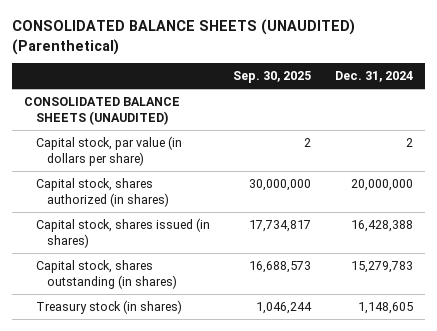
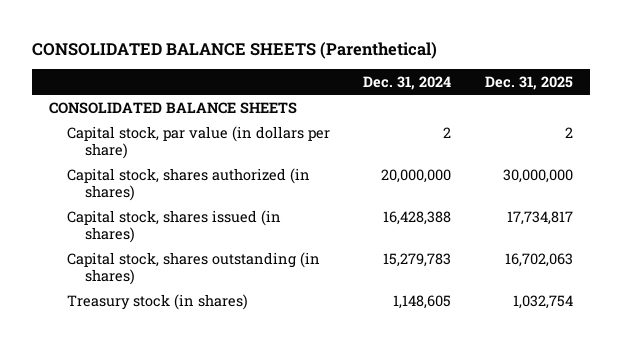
[12,19,356,55] CONSOLIDATED BALANCE SHEETS (UNAUDITED) (Parenthetical) -> [32,41,438,59] CONSOLIDATED BALANCE SHEETS (Parenthetical)
[233,71,312,84] Sep. 30, 2025 -> none
none -> [484,75,573,90] Dec. 31, 2025
[23,96,180,125] CONSOLIDATED BALANCE SHEETS (UNAUDITED) -> [48,101,297,114] CONSOLIDATED BALANCE SHEETS

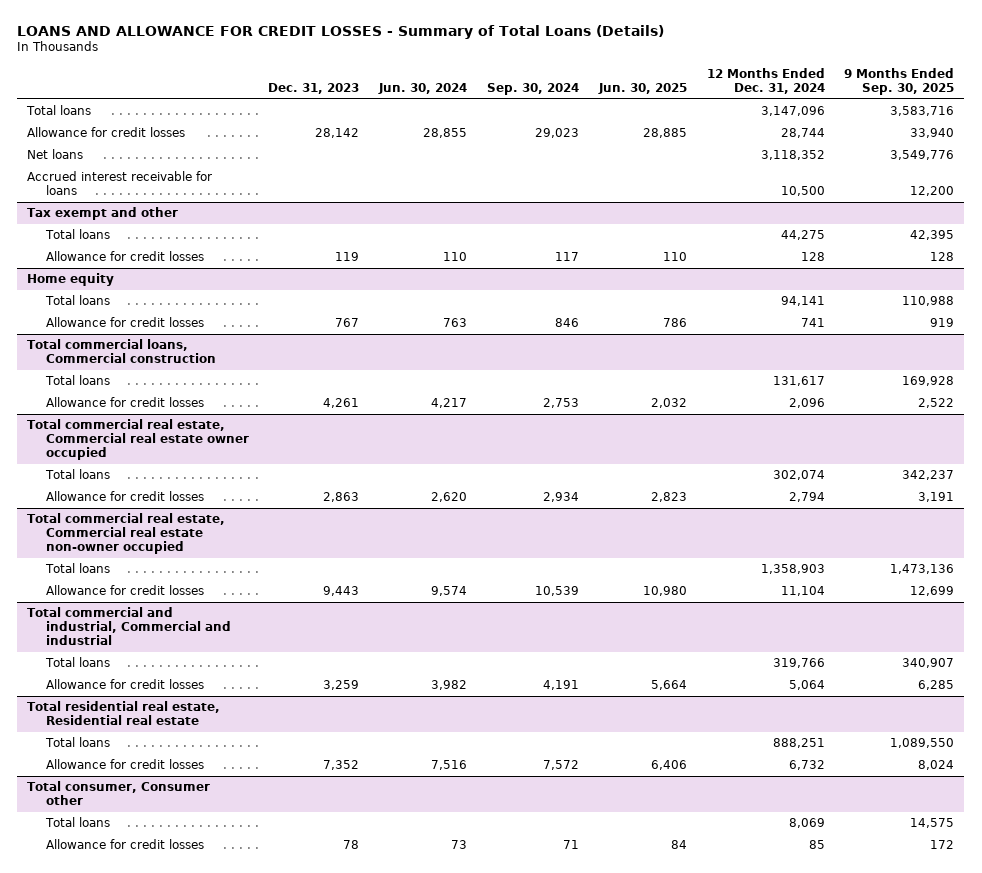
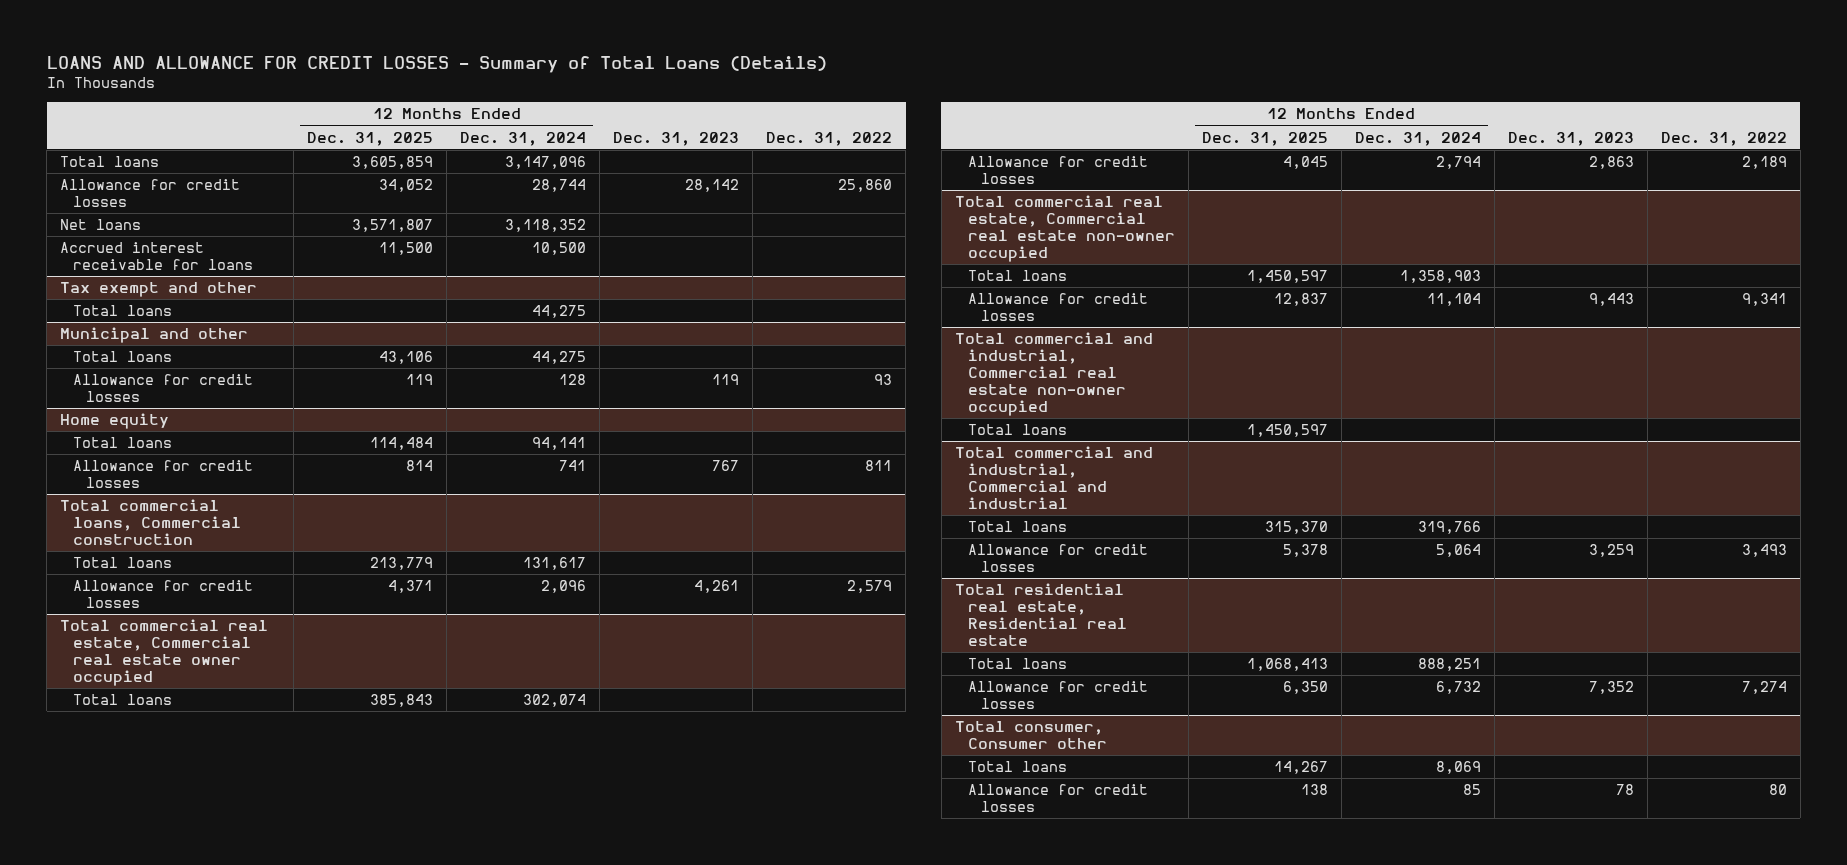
[378,83,468,95] Jun. 30, 2024 -> none
[486,83,579,96] Sep. 30, 2024 -> none
[597,83,687,95] Jun. 30, 2025 -> none
[844,67,955,96] 9 Months Ended Sep. 30, 2025 -> none
none -> [307,131,434,146] Dec. 31, 2025
none -> [766,131,893,146] Dec. 31, 2022
none -> [60,327,249,344] Municipal and other
none -> [72,351,172,363] Total loans
none -> [954,332,1153,416] Total commercial and industrial, Commercial real estate non-owner occupied
none -> [967,424,1067,436] Total loans

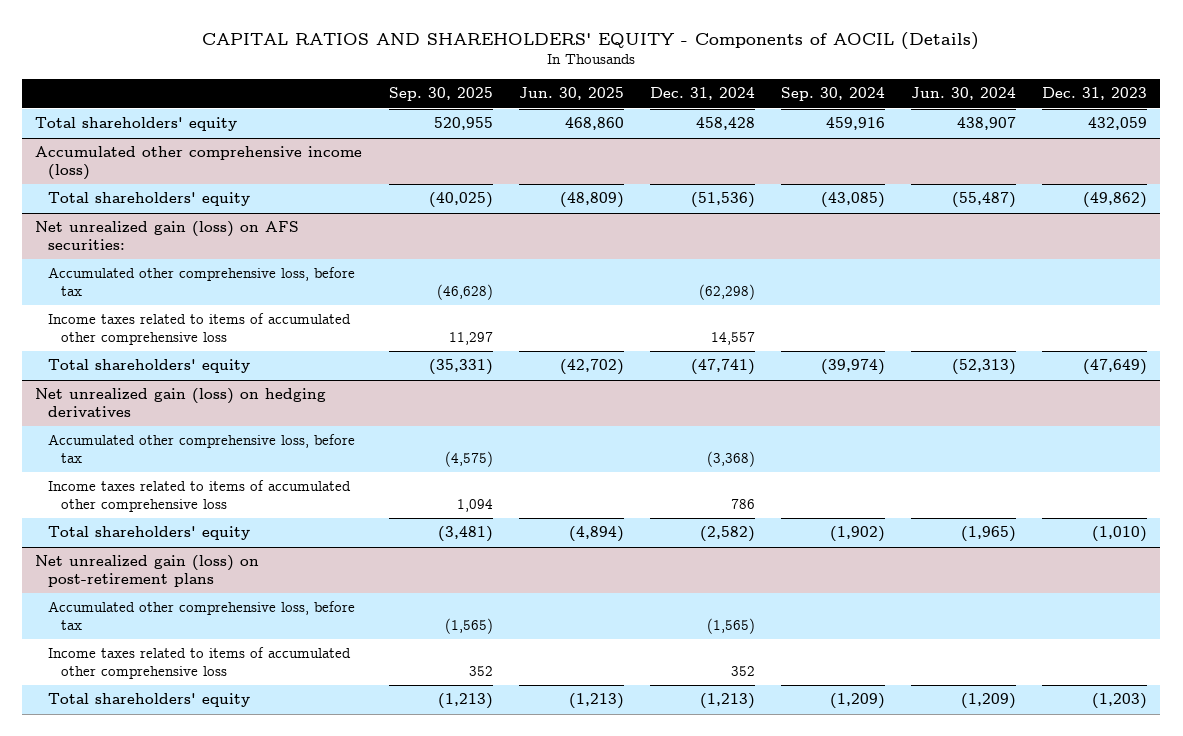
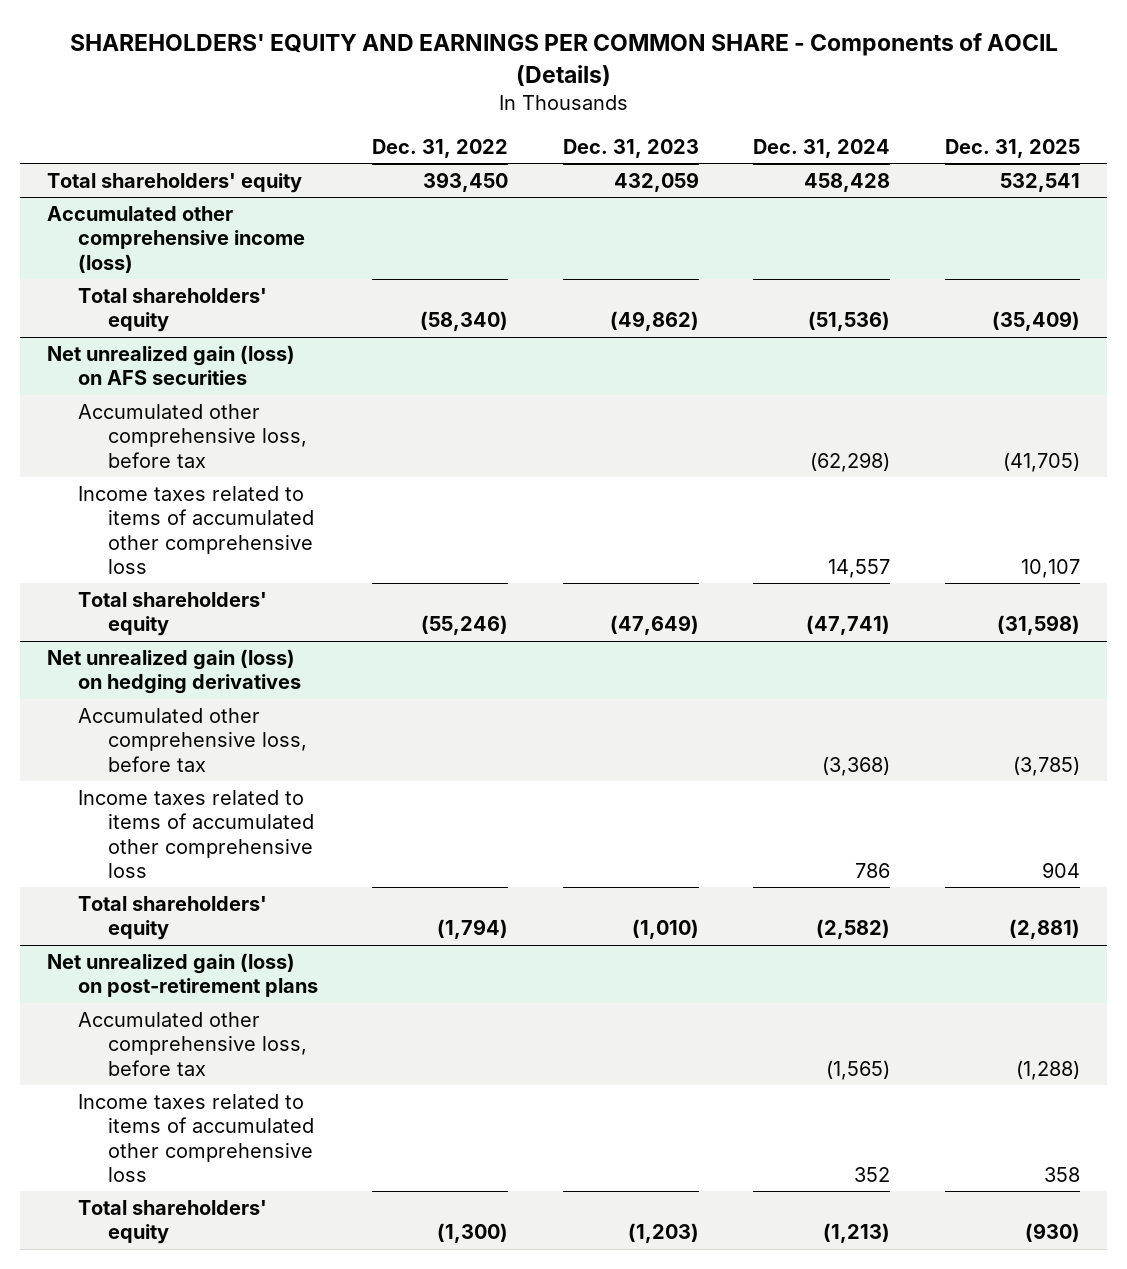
[202,31,980,50] CAPITAL RATIOS AND SHAREHOLDERS' EQUITY - Components of AOCIL (Details) -> [69,33,1058,86] SHAREHOLDERS' EQUITY AND EARNINGS PER COMMON SHARE - Components of AOCIL (Details)
[388,87,493,102] Sep. 30, 2025 -> none
[518,87,624,101] Jun. 30, 2025 -> none
[780,87,885,102] Sep. 30, 2024 -> none
[911,87,1017,101] Jun. 30, 2024 -> none
none -> [372,139,509,159] Dec. 31, 2022
none -> [944,139,1080,159] Dec. 31, 2025
[35,221,300,250] Net unrealized gain (loss) on AFS securities: -> [47,344,296,386] Net unrealized gain (loss) on AFS securities

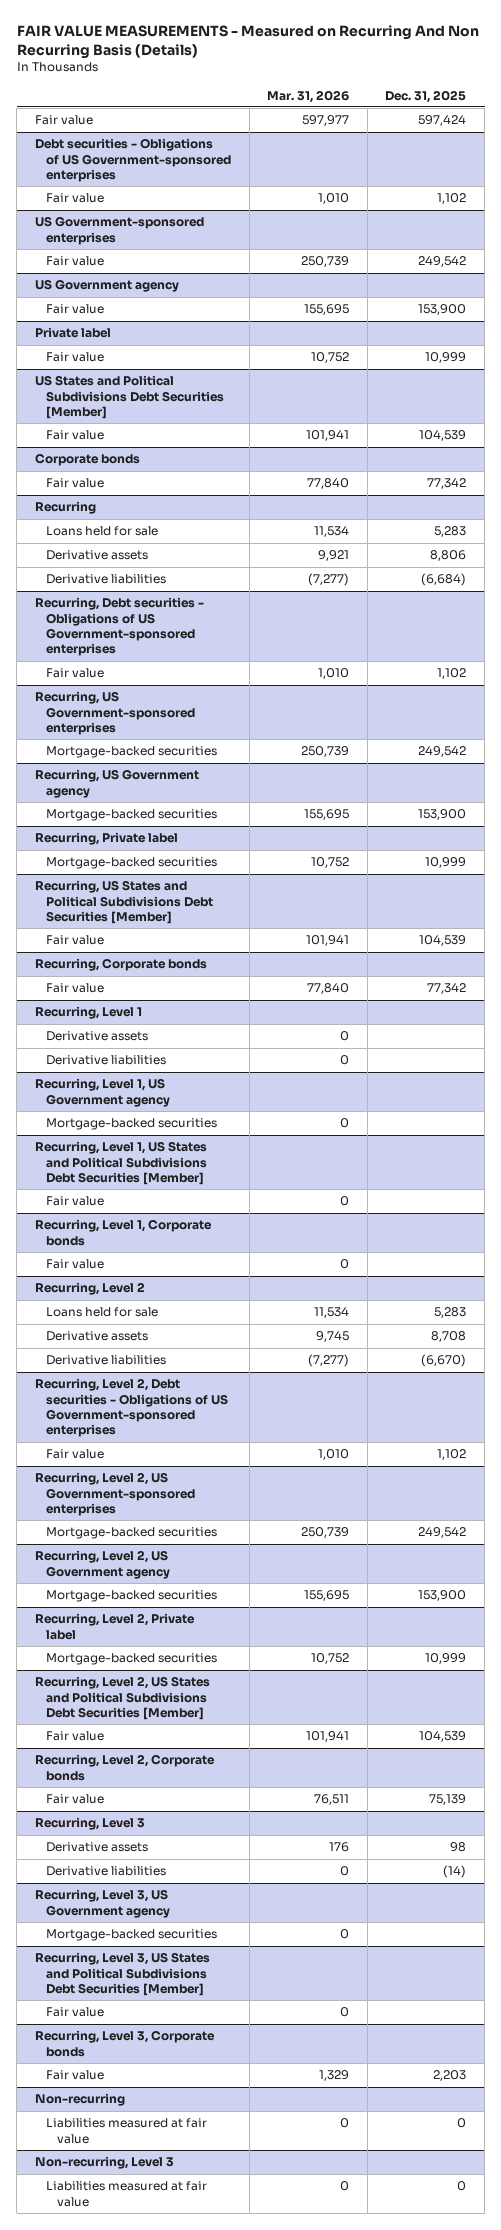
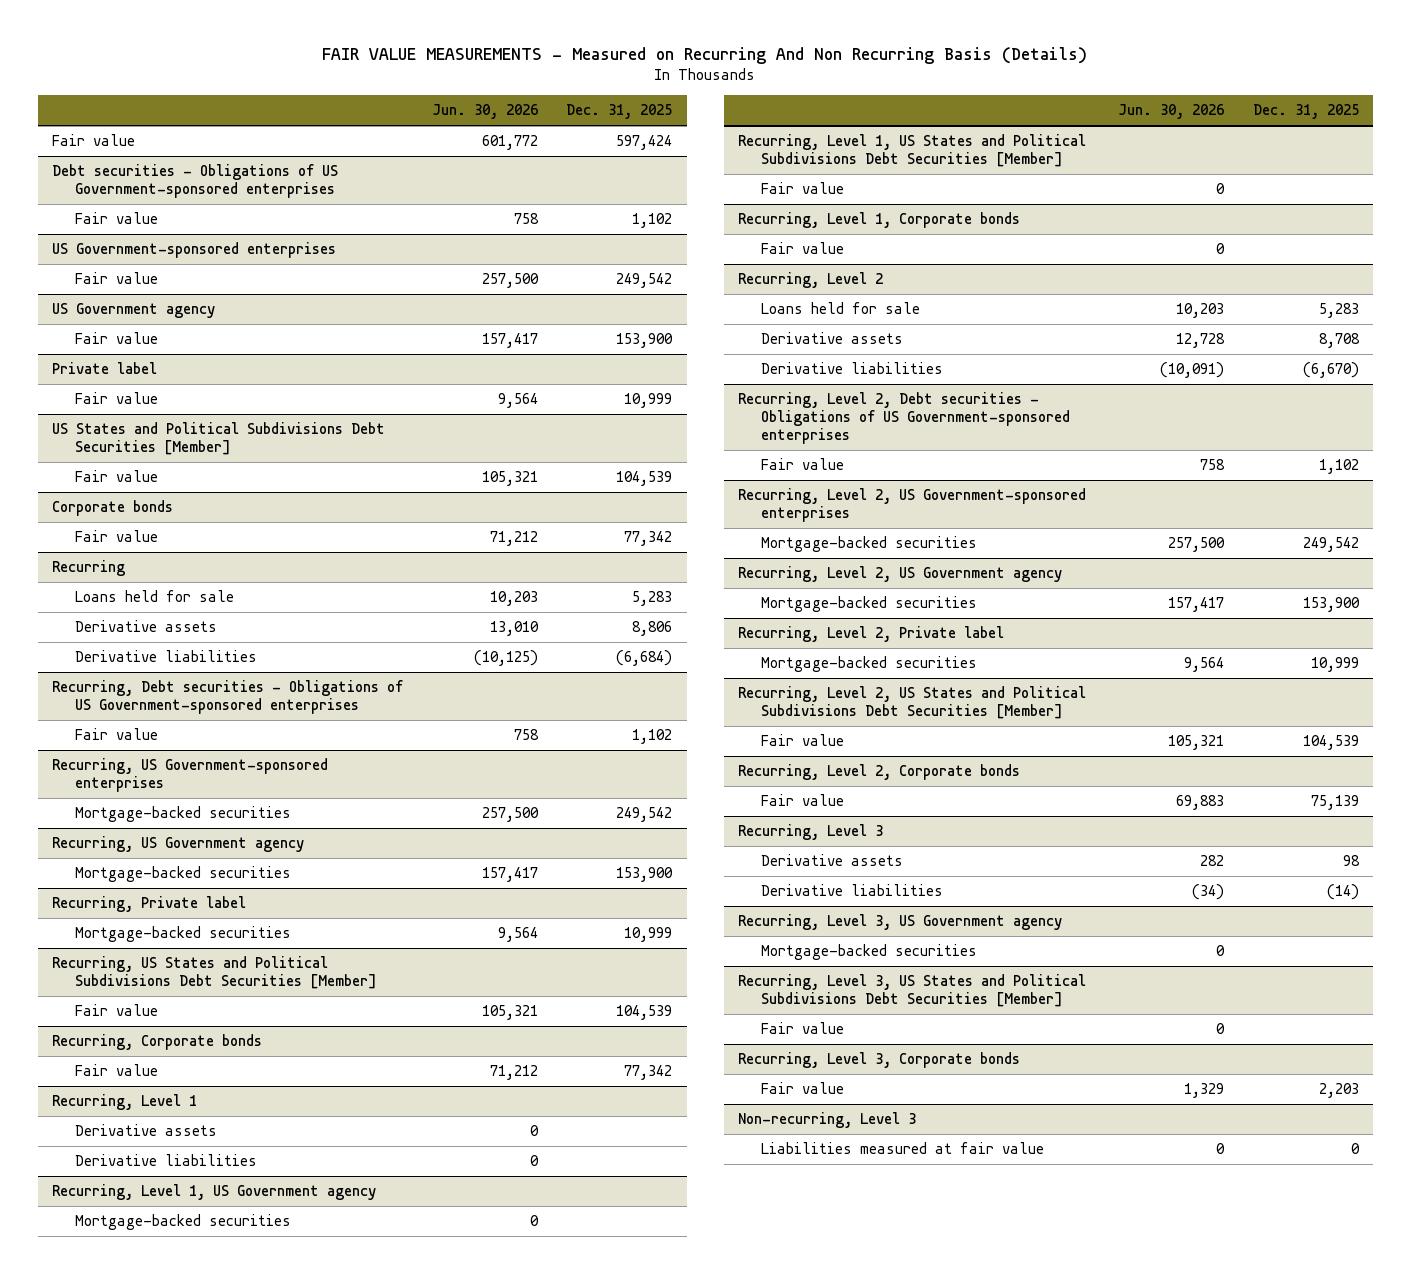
[267,89,350,103] Mar. 31, 2026 -> none
none -> [431,104,538,120] Jun. 30, 2026
[34,2093,125,2107] Non-recurring -> none
[45,2118,207,2144] Liabilities measured at fair value -> none

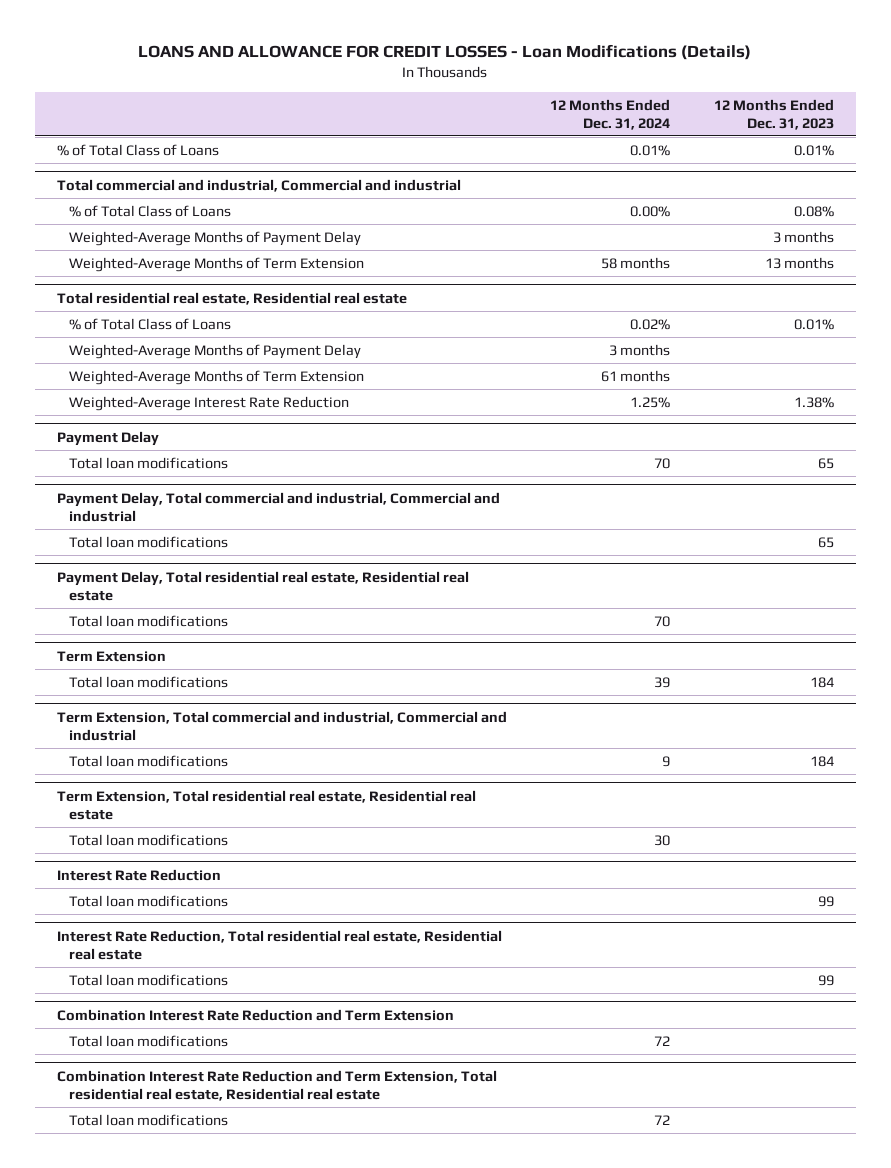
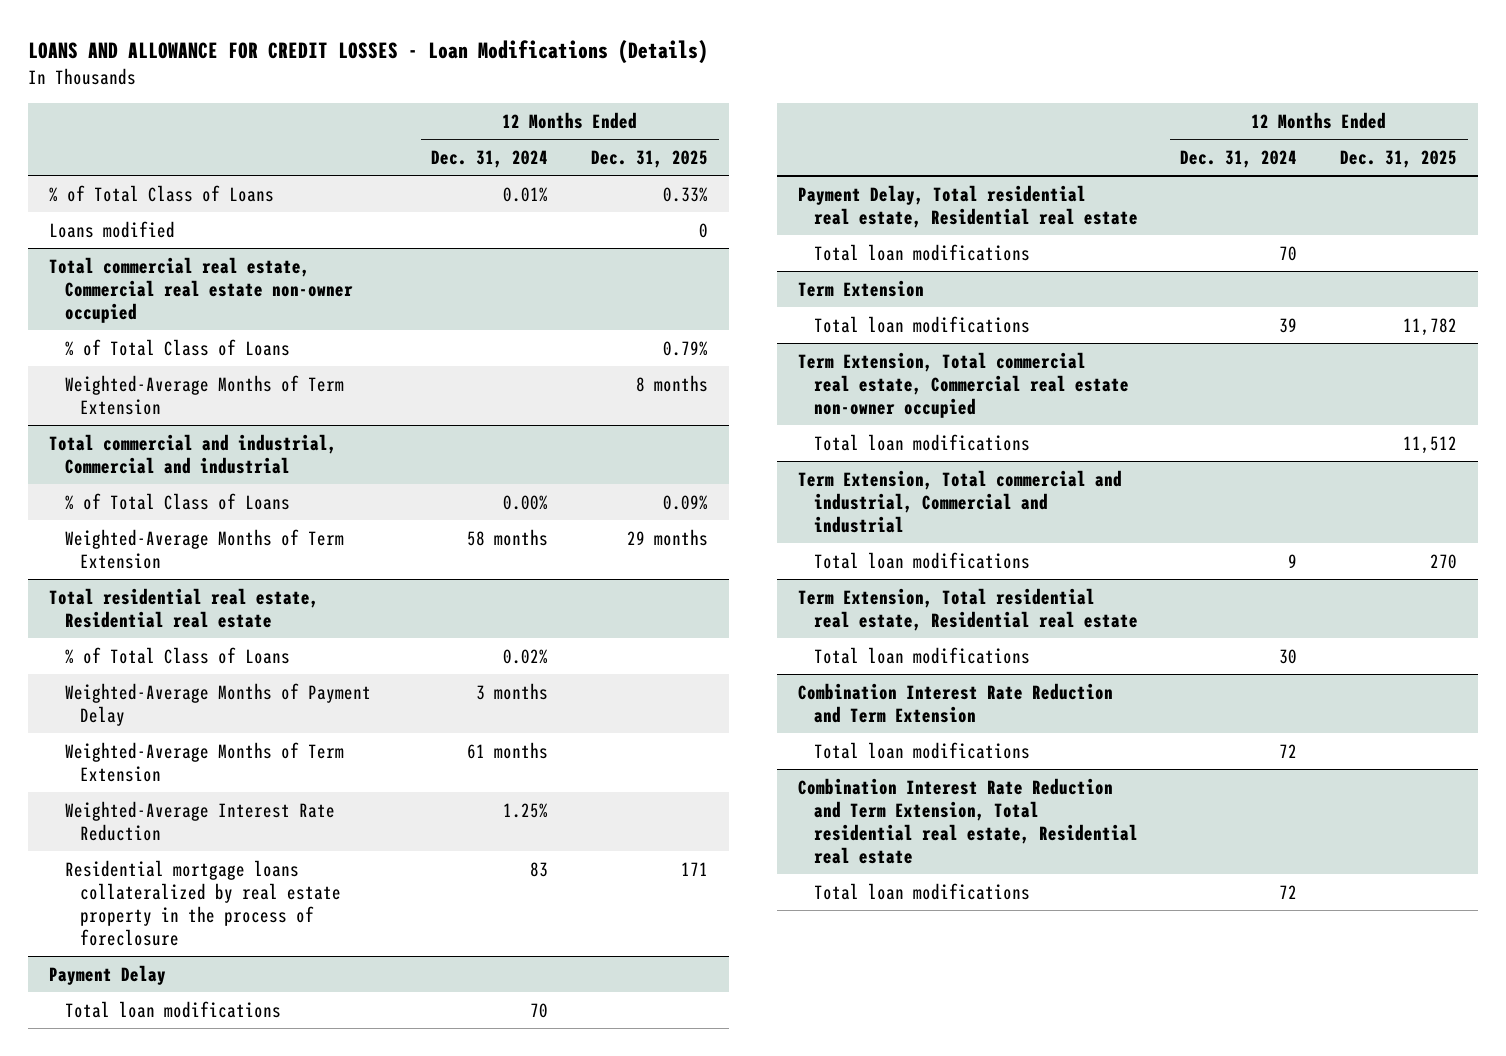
[714,98,835,130] 12 Months Ended Dec. 31, 2023 -> none
none -> [590,149,708,168] Dec. 31, 2025
none -> [49,220,176,238] Loans modified
none -> [49,256,353,323] Total commercial real estate, Commercial real estate non-owner occupied
none -> [64,338,290,356] % of Total Class of Loans
none -> [64,374,344,415] Weighted-Average Months of Term Extension
[68,230,361,246] Weighted-Average Months of Payment Delay -> none
none -> [64,859,342,946] Residential mortgage loans collateralized by real estate property in the process of foreclosure
[56,491,500,522] Payment Delay, Total commercial and industrial, Commercial and industrial -> none
[68,535,228,548] Total loan modifications -> none
none -> [798,351,1129,418] Term Extension, Total commercial real estate, Commercial real estate non-owner occupied
none -> [813,433,1030,451] Total loan modifications
[56,868,221,881] Interest Rate Reduction -> none
[68,894,228,907] Total loan modifications -> none
[56,929,502,960] Interest Rate Reduction, Total residential real estate, Residential real estate -> none
[68,973,228,986] Total loan modifications -> none

